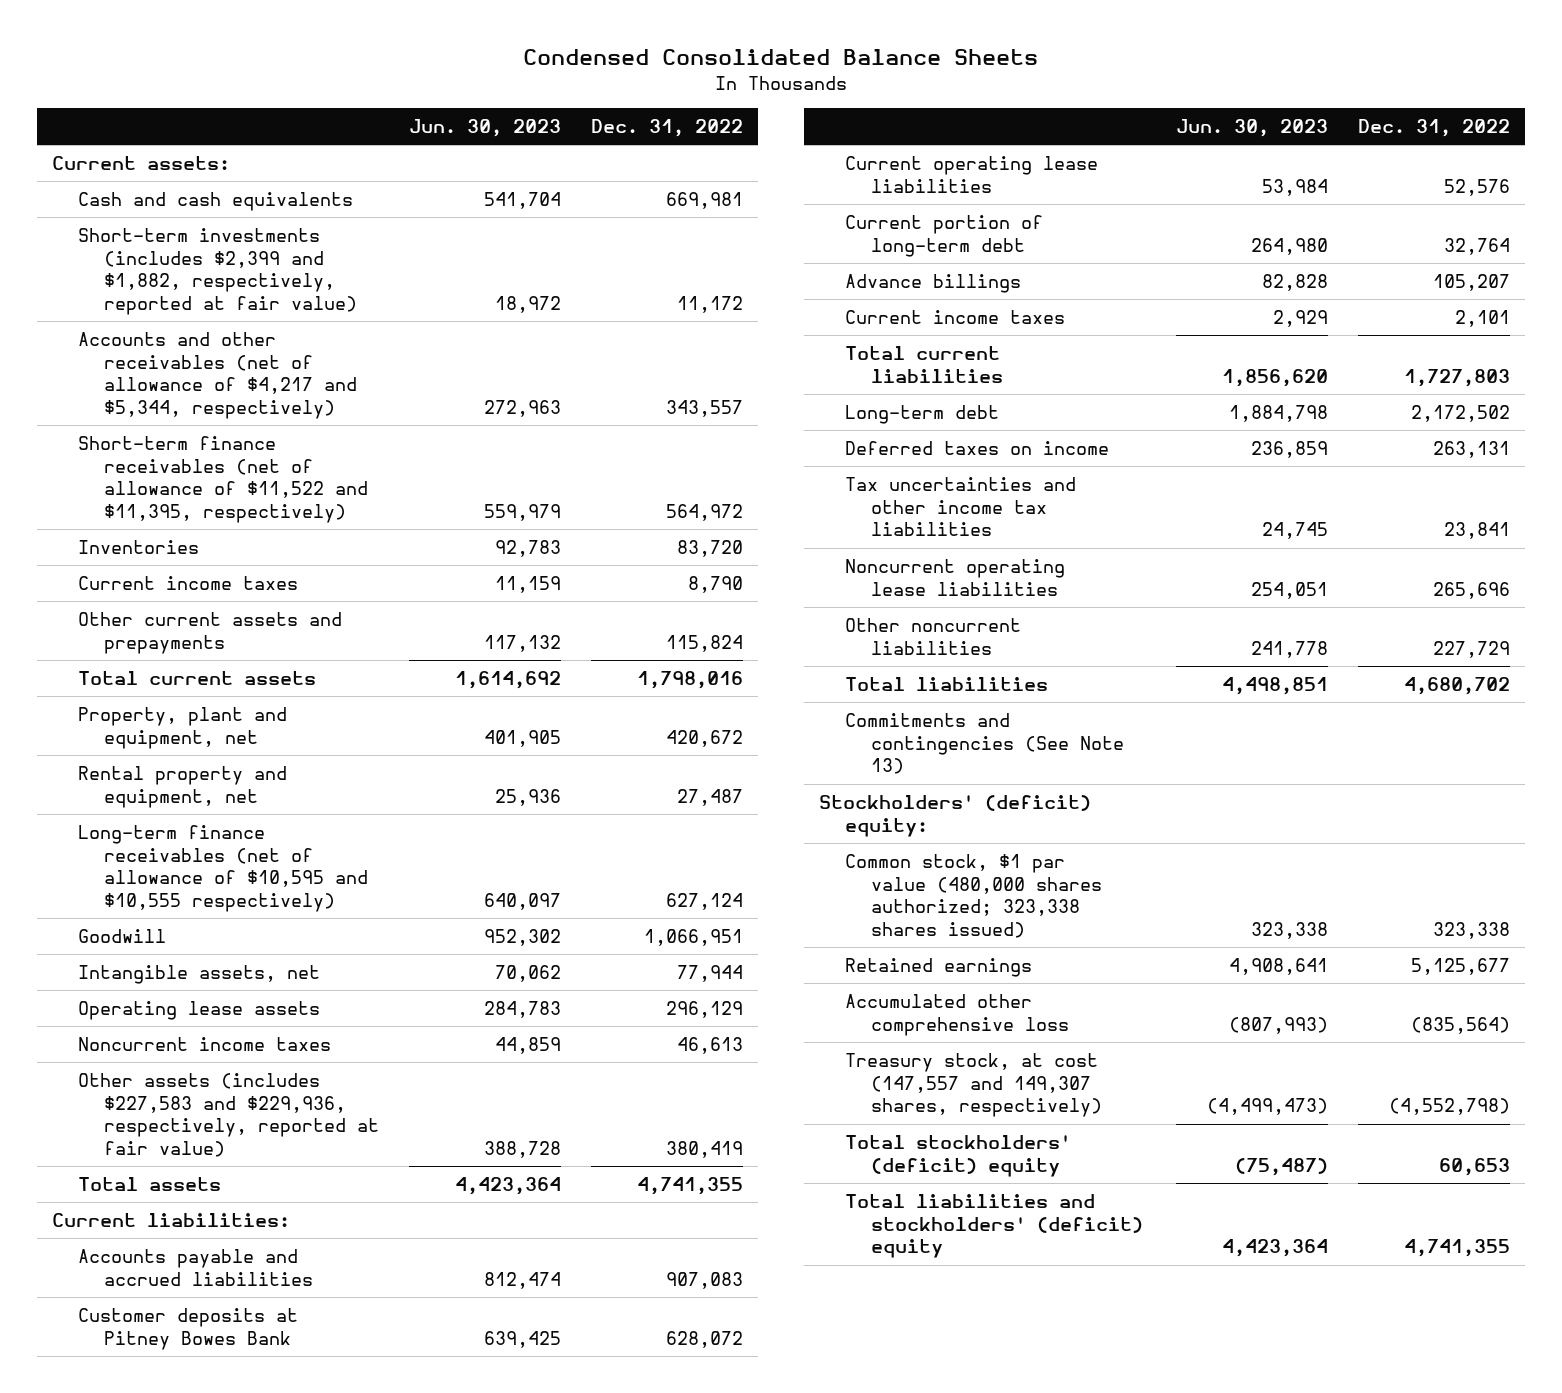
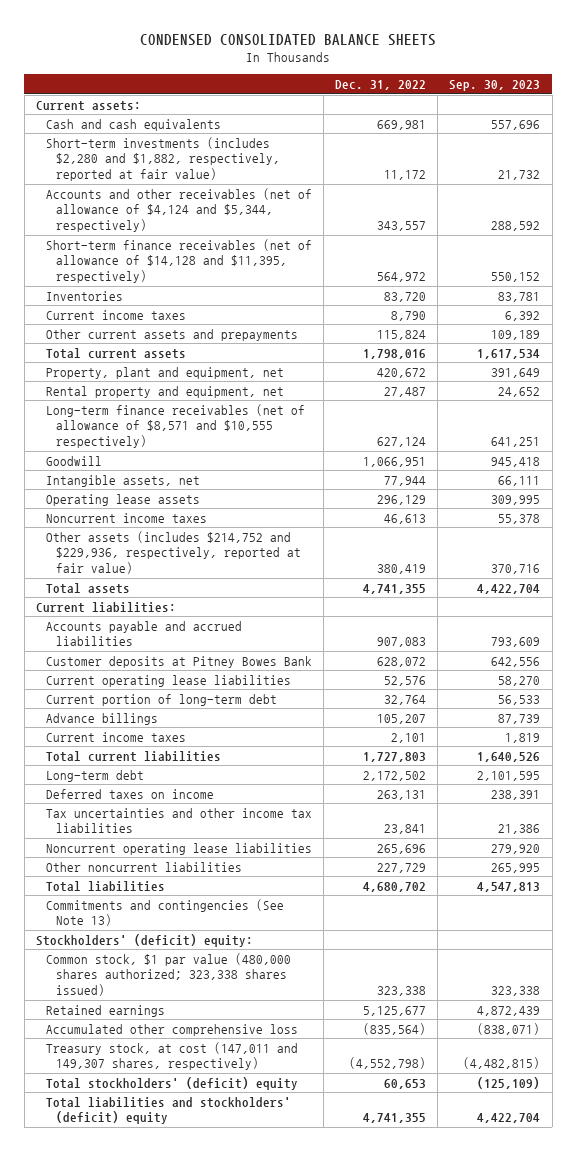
[523,49,1039,66] Condensed Consolidated Balance Sheets -> [140,34,437,47] CONDENSED CONSOLIDATED BALANCE SHEETS
[409,118,562,137] Jun. 30, 2023 -> none
none -> [449,79,541,91] Sep. 30, 2023
[78,228,358,315] Short-term investments (includes $2,399 and $1,882, respectively, reported at fair value) -> [45,136,280,181] Short-term investments (includes $2,280 and $1,882, respectively, reported at fair value)
[78,332,358,419] Accounts and other receivables (net of allowance of $4,217 and $5,344, respectively) -> [45,187,312,232] Accounts and other receivables (net of allowance of $4,124 and $5,344, respectively)
[78,436,369,523] Short-term finance receivables (net of allowance of $11,522 and $11,395, respectively) -> [45,238,312,283] Short-term finance receivables (net of allowance of $14,128 and $11,395, respectively)
[78,825,369,912] Long-term finance receivables (net of allowance of $10,595 and $10,555 respectively) -> [45,403,305,448] Long-term finance receivables (net of allowance of $8,571 and $10,555 respectively)
[78,1073,380,1157] Other assets (includes $227,583 and $229,936, respectively, reported at fair value) -> [45,530,301,574] Other assets (includes $214,752 and $229,936, respectively, reported at fair value)
[844,1053,1102,1118] Treasury stock, at cost (147,557 and 149,307 shares, respectively) -> [45,1041,298,1071] Treasury stock, at cost (147,011 and 149,307 shares, respectively)

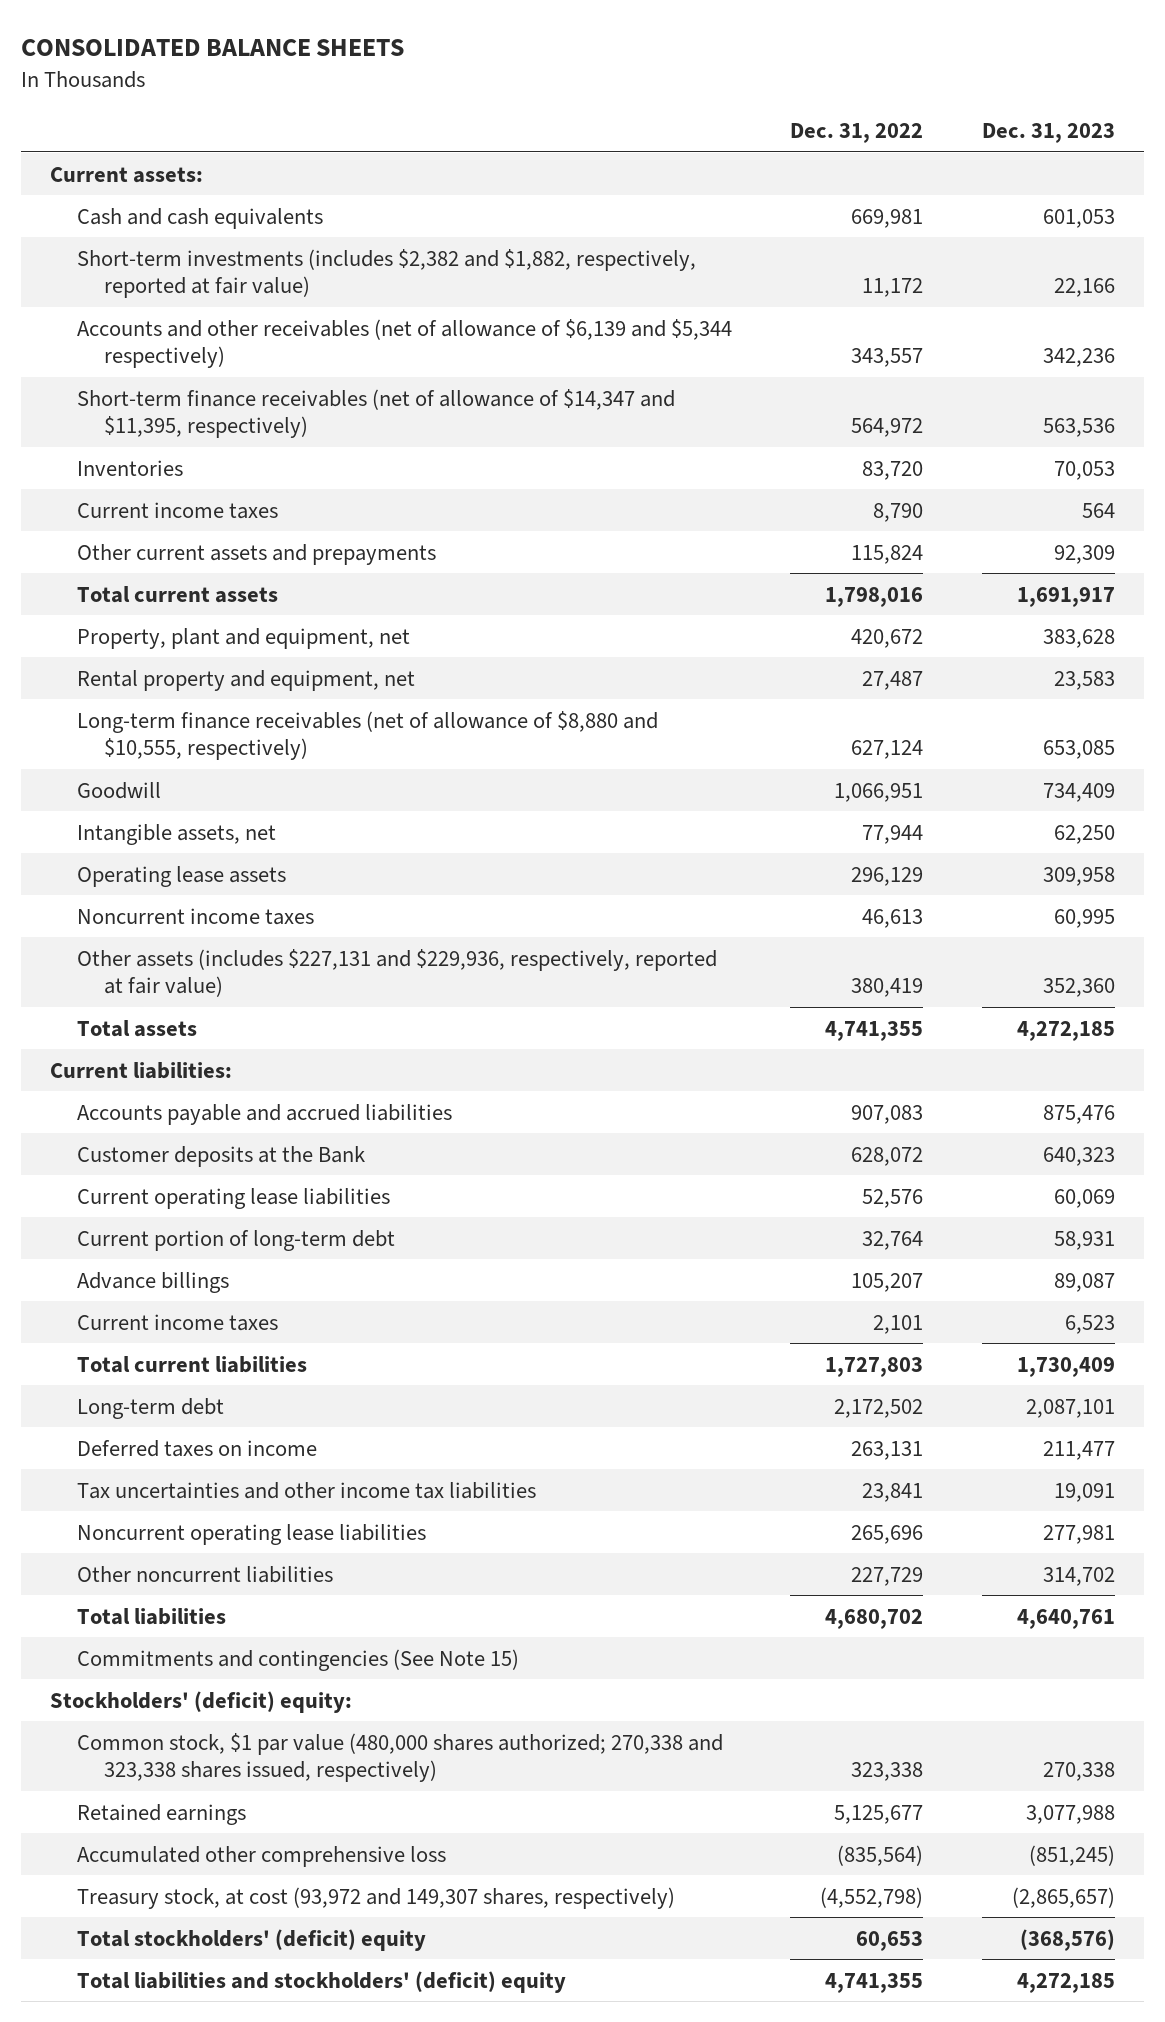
[140,34,437,47] CONDENSED CONSOLIDATED BALANCE SHEETS -> [21,39,405,57] CONSOLIDATED BALANCE SHEETS
[449,79,541,91] Sep. 30, 2023 -> none
none -> [981,123,1115,144] Dec. 31, 2023
[45,136,280,181] Short-term investments (includes $2,280 and $1,882, respectively, reported at fair value) -> [76,248,696,298] Short-term investments (includes $2,382 and $1,882, respectively, reported at fair value)
[45,187,312,232] Accounts and other receivables (net of allowance of $4,124 and $5,344, respectively) -> [76,318,732,368] Accounts and other receivables (net of allowance of $6,139 and $5,344 respectively)
[45,238,312,283] Short-term finance receivables (net of allowance of $14,128 and $11,395, respectively) -> [76,388,675,438] Short-term finance receivables (net of allowance of $14,347 and $11,395, respectively)
[45,403,305,448] Long-term finance receivables (net of allowance of $8,571 and $10,555 respectively) -> [76,710,658,760] Long-term finance receivables (net of allowance of $8,880 and $10,555, respectively)
[45,530,301,574] Other assets (includes $214,752 and $229,936, respectively, reported at fair value) -> [76,948,717,997] Other assets (includes $227,131 and $229,936, respectively, reported at fair value)
[45,655,312,668] Customer deposits at Pitney Bowes Bank -> [76,1145,365,1167] Customer deposits at the Bank
[45,898,284,927] Commitments and contingencies (See Note 13) -> [76,1648,519,1671] Commitments and contingencies (See Note 15)
[45,952,291,996] Common stock, $1 par value (480,000 shares authorized; 323,338 shares issued) -> [76,1732,723,1782] Common stock, $1 par value (480,000 shares authorized; 270,338 and 323,338 shares issued, respectively)
[45,1041,298,1071] Treasury stock, at cost (147,011 and 149,307 shares, respectively) -> [76,1886,675,1909] Treasury stock, at cost (93,972 and 149,307 shares, respectively)

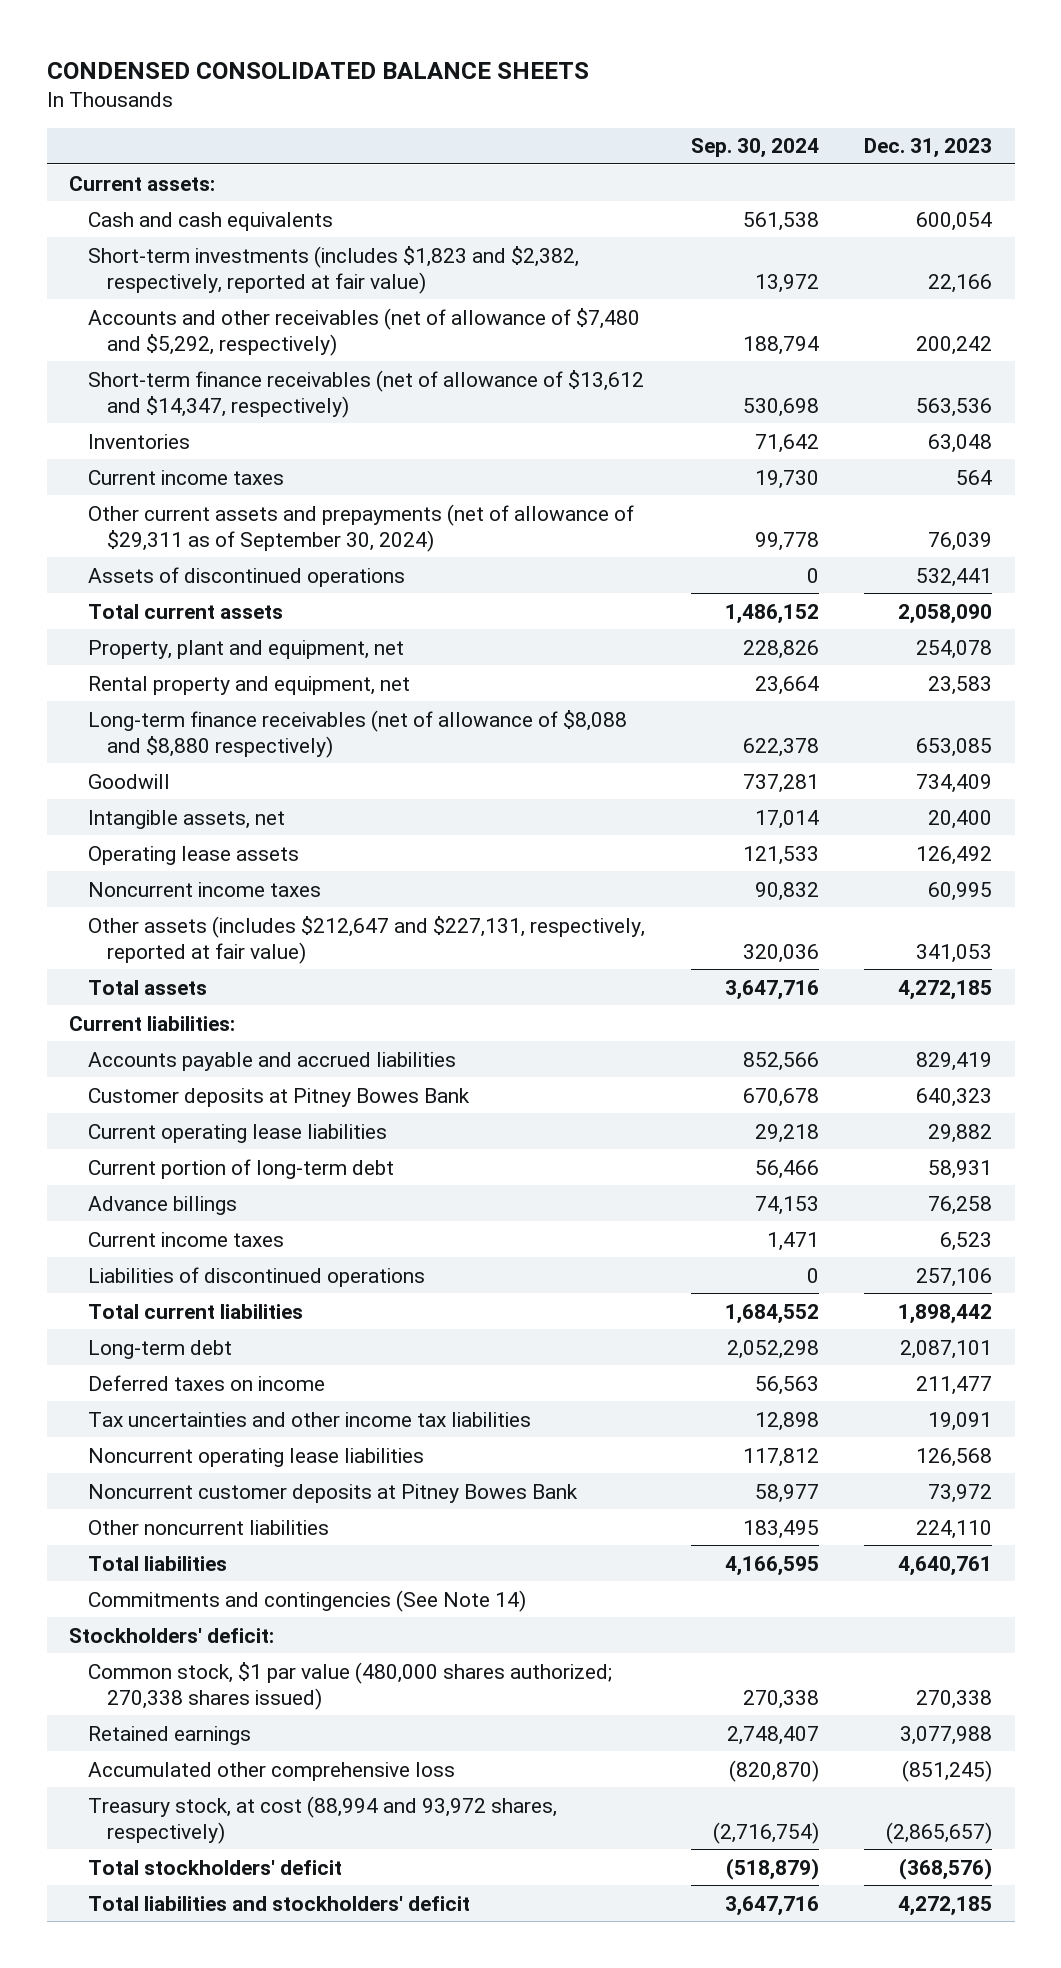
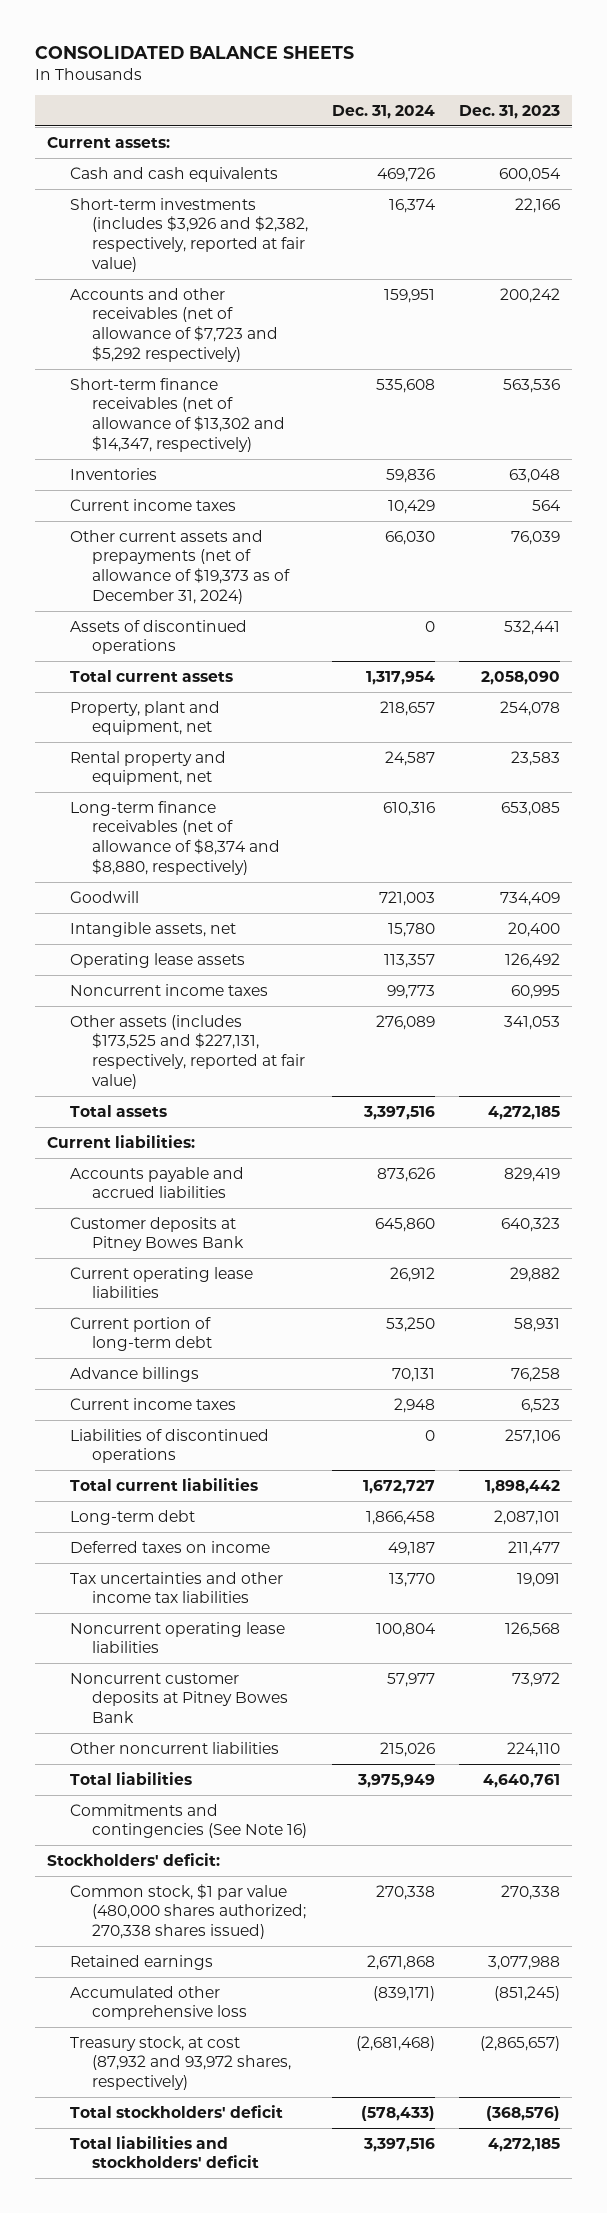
[46,61,589,79] CONDENSED CONSOLIDATED BALANCE SHEETS -> [35,46,355,60] CONSOLIDATED BALANCE SHEETS
[690,138,819,159] Sep. 30, 2024 -> none
none -> [332,104,436,119] Dec. 31, 2024
[88,245,580,294] Short-term investments (includes $1,823 and $2,382, respectively, reported at fair value) -> [69,197,309,272] Short-term investments (includes $3,926 and $2,382, respectively, reported at fair value)
[88,307,641,356] Accounts and other receivables (net of allowance of $7,480 and $5,292, respectively) -> [69,287,279,362] Accounts and other receivables (net of allowance of $7,723 and $5,292 respectively)
[88,369,645,418] Short-term finance receivables (net of allowance of $13,612 and $14,347, respectively) -> [69,377,286,452] Short-term finance receivables (net of allowance of $13,302 and $14,347, respectively)
[88,503,635,552] Other current assets and prepayments (net of allowance of $29,311 as of September 30, 2024) -> [69,529,291,604] Other current assets and prepayments (net of allowance of $19,373 as of December 31, 2024)
[88,709,628,758] Long-term finance receivables (net of allowance of $8,088 and $8,880 respectively) -> [69,800,281,875] Long-term finance receivables (net of allowance of $8,374 and $8,880, respectively)
[88,915,646,964] Other assets (includes $212,647 and $227,131, respectively, reported at fair value) -> [69,1014,306,1089] Other assets (includes $173,525 and $227,131, respectively, reported at fair value)
[88,1589,527,1612] Commitments and contingencies (See Note 14) -> [69,1803,308,1839] Commitments and contingencies (See Note 16)
[88,1795,558,1844] Treasury stock, at cost (88,994 and 93,972 shares, respectively) -> [69,2035,292,2090] Treasury stock, at cost (87,932 and 93,972 shares, respectively)

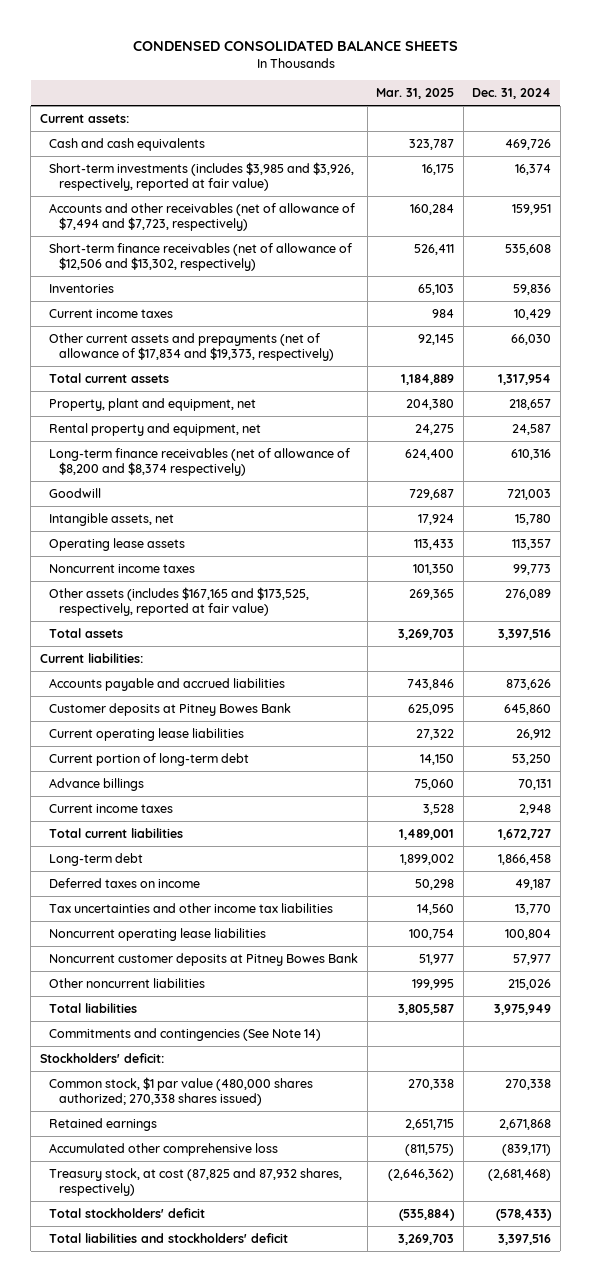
[35,46,355,60] CONSOLIDATED BALANCE SHEETS -> [132,39,458,51] CONDENSED CONSOLIDATED BALANCE SHEETS
[458,104,560,119] Dec. 31, 2023 -> none
none -> [376,88,455,100] Mar. 31, 2025
[69,197,309,272] Short-term investments (includes $3,926 and $2,382, respectively, reported at fair value) -> [49,161,355,192] Short-term investments (includes $3,985 and $3,926, respectively, reported at fair value)
[69,287,279,362] Accounts and other receivables (net of allowance of $7,723 and $5,292 respectively) -> [49,202,356,232] Accounts and other receivables (net of allowance of $7,494 and $7,723, respectively)
[69,377,286,452] Short-term finance receivables (net of allowance of $13,302 and $14,347, respectively) -> [49,242,353,272] Short-term finance receivables (net of allowance of $12,506 and $13,302, respectively)
[69,619,247,655] Assets of discontinued operations -> none
[69,529,291,604] Other current assets and prepayments (net of allowance of $19,373 as of December 31, 2024) -> [49,332,334,362] Other current assets and prepayments (net of allowance of $17,834 and $19,373, respectively)
[69,800,281,875] Long-term finance receivables (net of allowance of $8,374 and $8,880, respectively) -> [49,447,351,477] Long-term finance receivables (net of allowance of $8,200 and $8,374 respectively)
[69,1014,306,1089] Other assets (includes $173,525 and $227,131, respectively, reported at fair value) -> [49,586,310,617] Other assets (includes $167,165 and $173,525, respectively, reported at fair value)
[69,1428,269,1464] Liabilities of discontinued operations -> none
[69,1803,308,1839] Commitments and contingencies (See Note 16) -> [49,1027,322,1041] Commitments and contingencies (See Note 14)
[69,2035,292,2090] Treasury stock, at cost (87,932 and 93,972 shares, respectively) -> [49,1167,343,1197] Treasury stock, at cost (87,825 and 87,932 shares, respectively)

